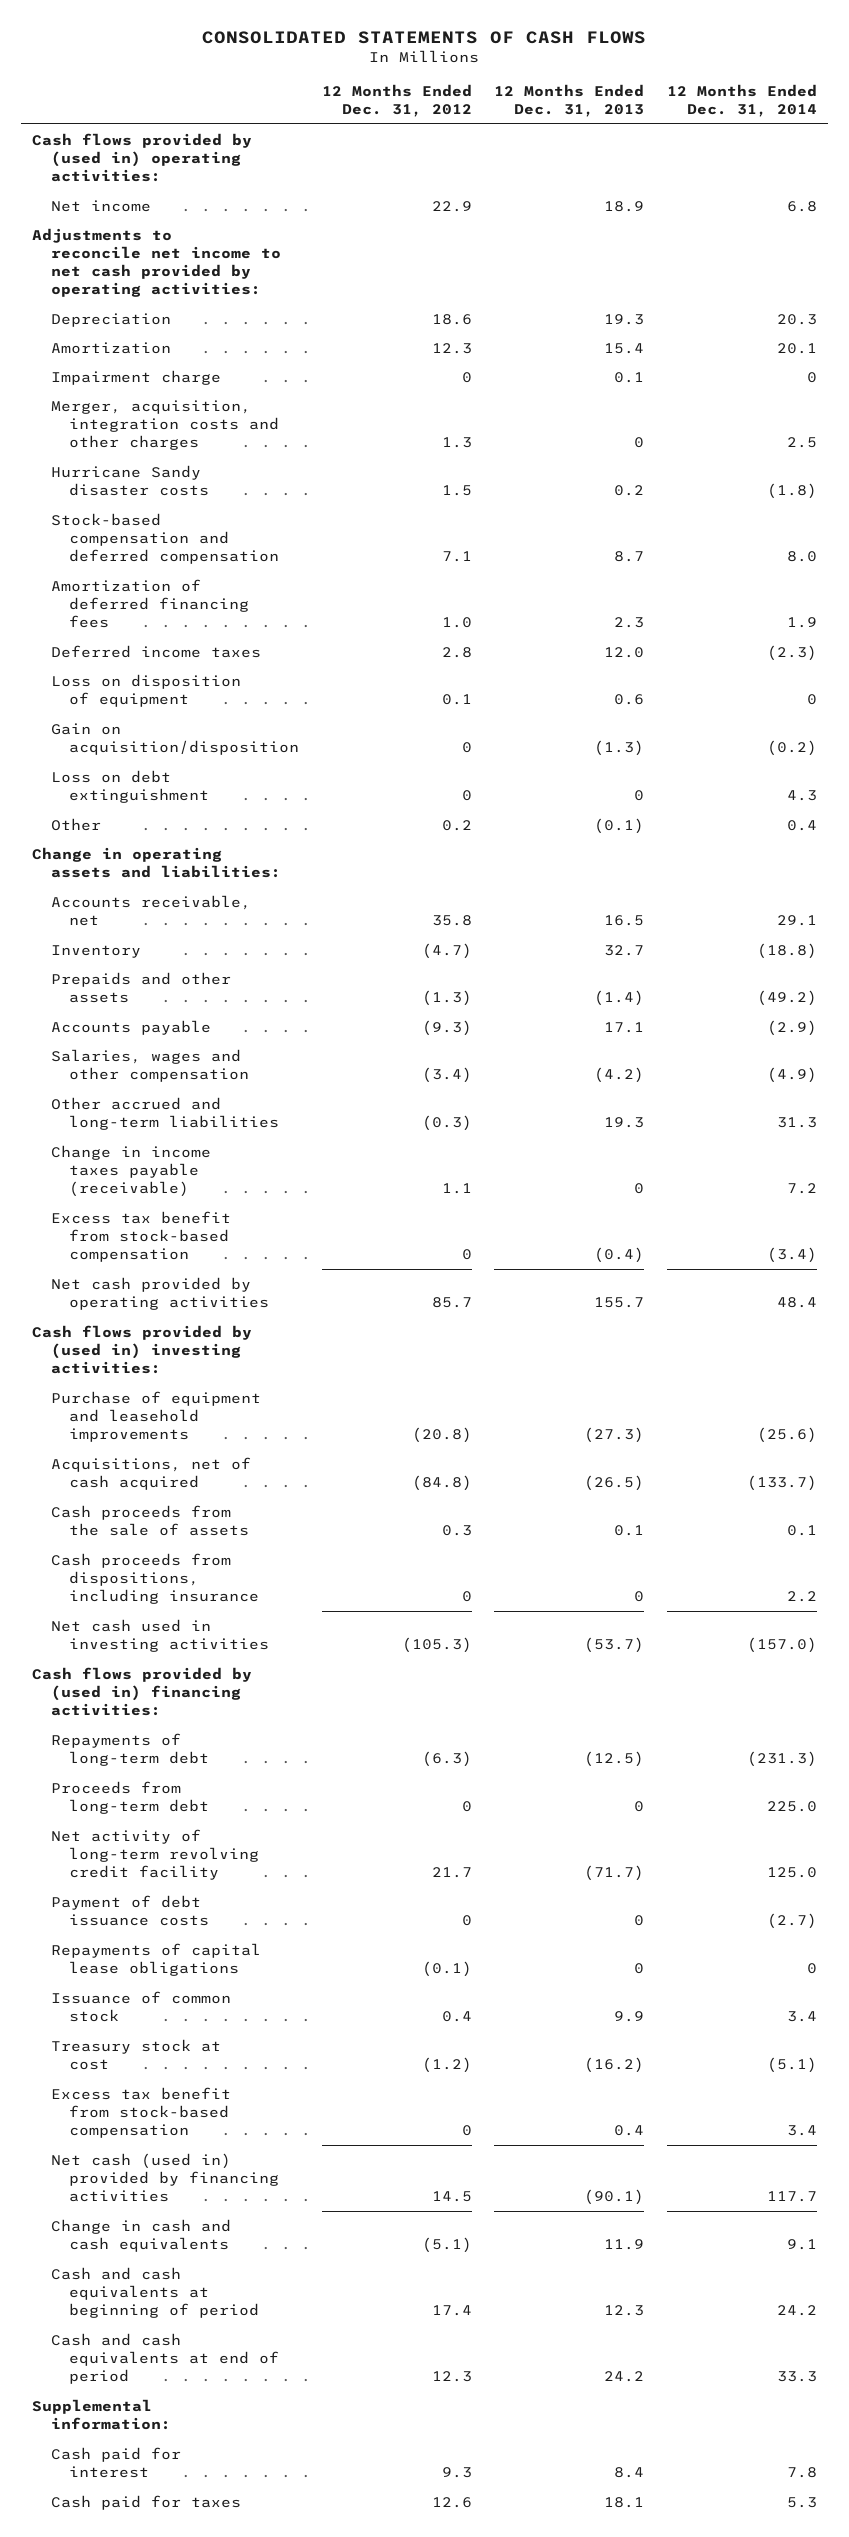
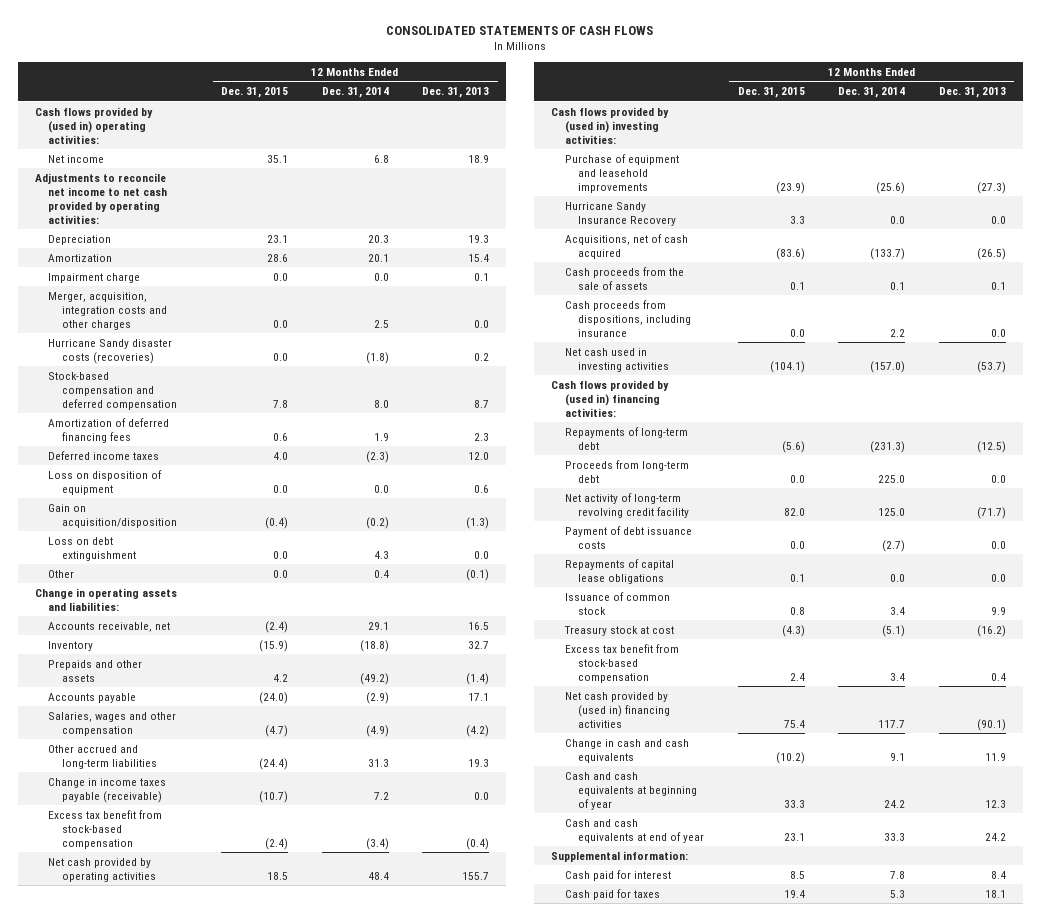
[321,83,472,117] 12 Months Ended Dec. 31, 2012 -> none
none -> [221,86,289,98] Dec. 31, 2015
[807,371,818,383] 0 -> [373,272,389,281] 0.0
[634,436,645,448] 0 -> [474,319,490,328] 0.0
[50,464,210,496] Hurricane Sandy disaster costs -> [48,338,173,364] Hurricane Sandy disaster costs (recoveries)
[807,693,818,705] 0 -> [373,484,389,493] 0.0
[634,789,645,801] 0 -> [474,550,490,559] 0.0
[634,1182,645,1194] 0 -> [474,791,490,800] 0.0
none -> [564,201,677,226] Hurricane Sandy Insurance Recovery
[634,1590,645,1602] 0 -> [990,328,1006,337] 0.0
[634,1800,645,1812] 0 -> [990,474,1006,483] 0.0
[634,1914,645,1926] 0 -> [990,540,1006,549] 0.0
[634,1962,645,1974] 0 -> [990,573,1006,582] 0.0
[807,1962,818,1974] 0 -> [890,573,906,582] 0.0
[50,2152,280,2202] Net cash (used in) provided by financing activities -> [564,691,671,728] Net cash provided by (used in) financing activities
[50,2266,260,2318] Cash and cash equivalents at beginning of period -> [564,771,698,810] Cash and cash equivalents at beginning of year
[50,2332,280,2384] Cash and cash equivalents at end of period -> [564,818,705,843] Cash and cash equivalents at end of year

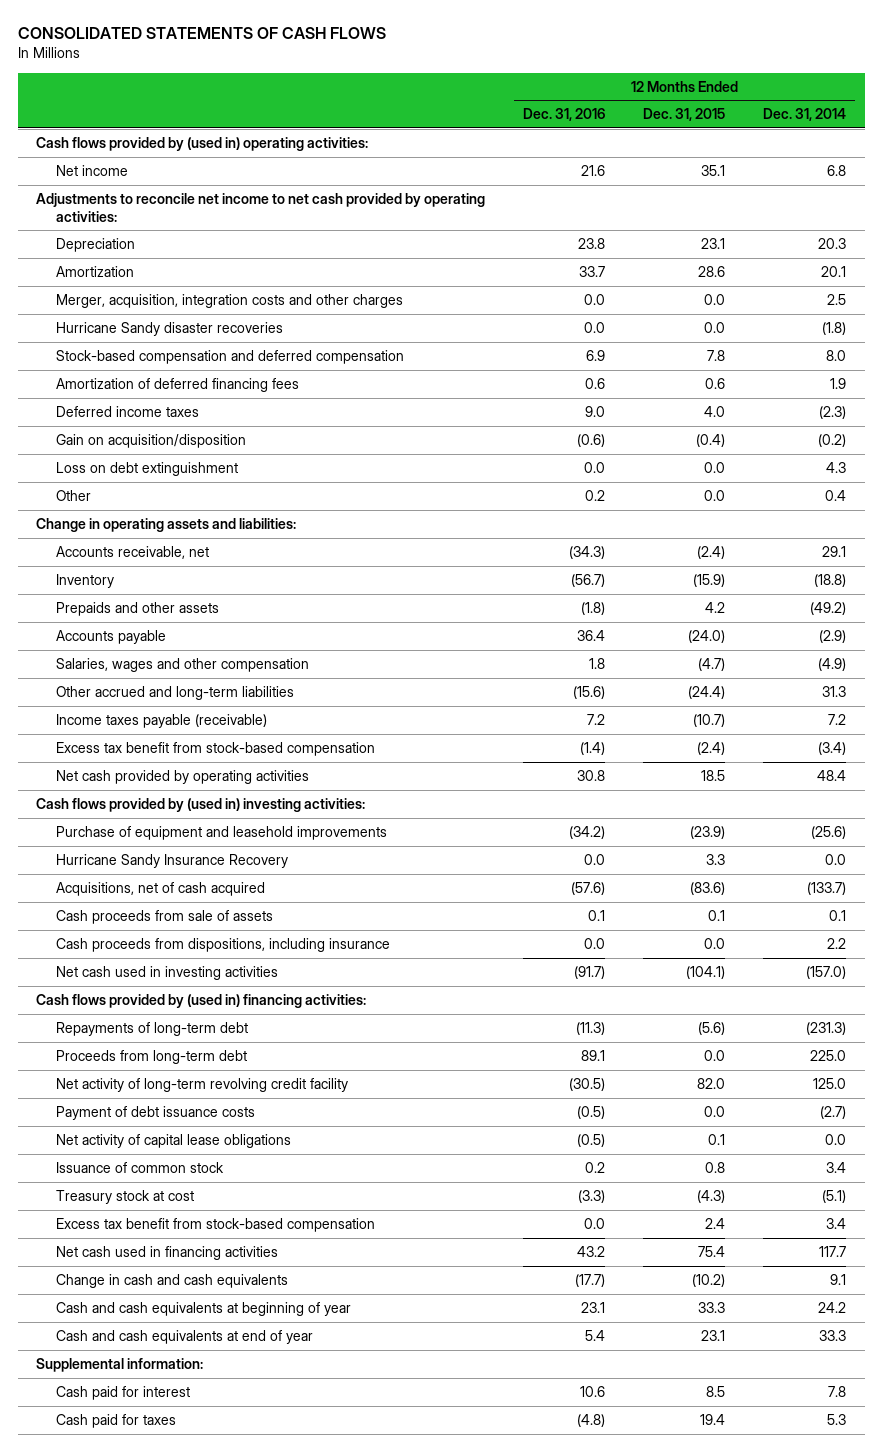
[422,86,490,98] Dec. 31, 2013 -> none
none -> [523,108,606,122] Dec. 31, 2016
[48,272,141,283] Impairment charge -> none
[48,338,173,364] Hurricane Sandy disaster costs (recoveries) -> [55,321,283,336] Hurricane Sandy disaster recoveries
[48,469,163,495] Loss on disposition of equipment -> none
[48,777,167,803] Change in income taxes payable (receivable) -> [55,713,267,728] Income taxes payable (receivable)
[564,266,684,290] Cash proceeds from the sale of assets -> [55,909,273,924] Cash proceeds from sale of assets
[564,558,674,584] Repayments of capital lease obligations -> [55,1133,291,1148] Net activity of capital lease obligations
[564,691,671,728] Net cash provided by (used in) financing activities -> [55,1245,278,1260] Net cash used in financing activities

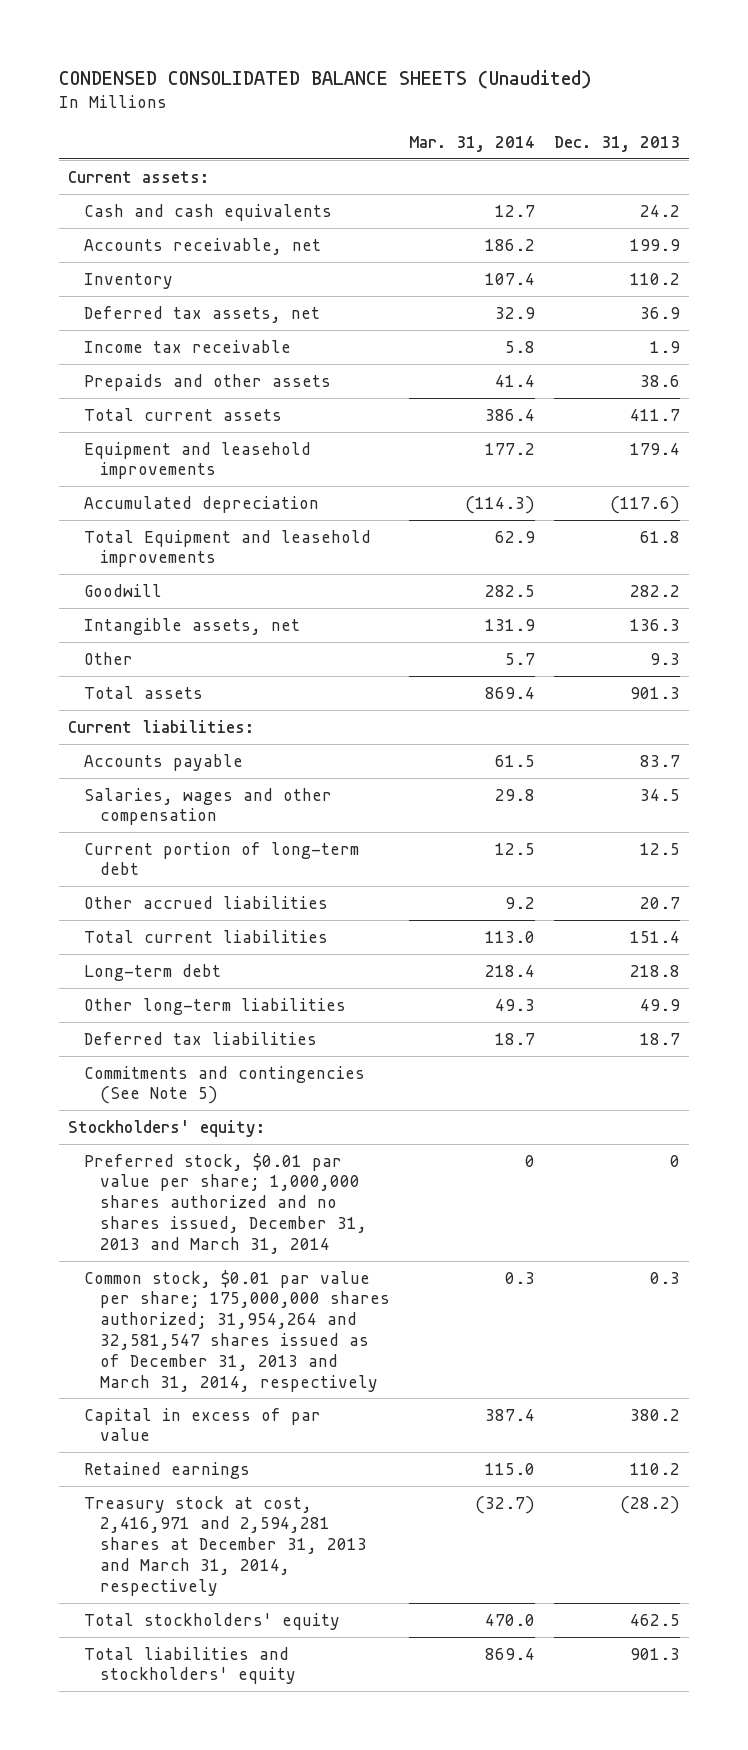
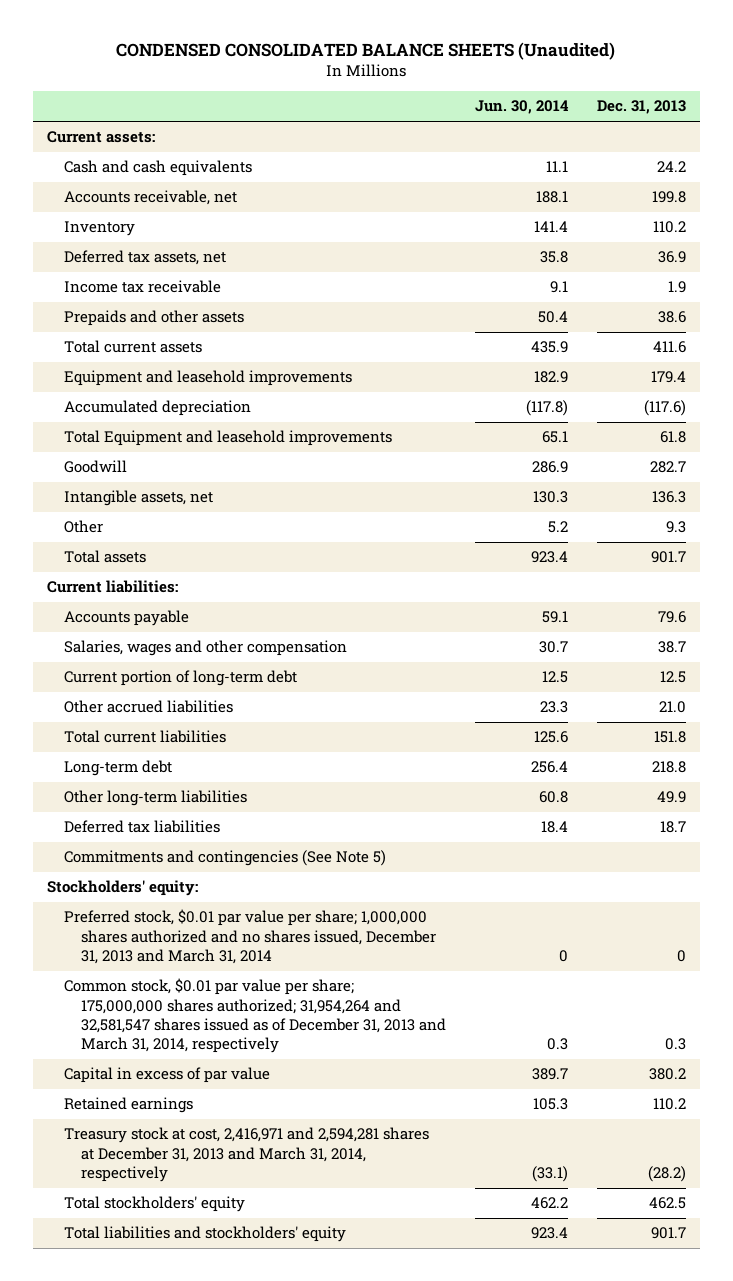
[408,135,535,152] Mar. 31, 2014 -> none
none -> [475,100,570,115] Jun. 30, 2014
[629,238,680,251] 199.9 -> [651,191,686,204] 199.8
[629,408,680,421] 411.7 -> [652,341,686,354] 411.6
[629,584,680,597] 282.2 -> [649,461,686,474] 282.7
[629,686,680,699] 901.3 -> [650,551,686,564] 901.7
[639,754,680,767] 83.7 -> [657,611,686,624] 79.6
[639,788,680,801] 34.5 -> [657,641,686,654] 38.7
[639,896,680,909] 20.7 -> [658,701,686,714] 21.0
[629,930,680,943] 151.4 -> [653,731,686,744] 151.8
[629,1647,680,1660] 901.3 -> [650,1227,686,1240] 901.7

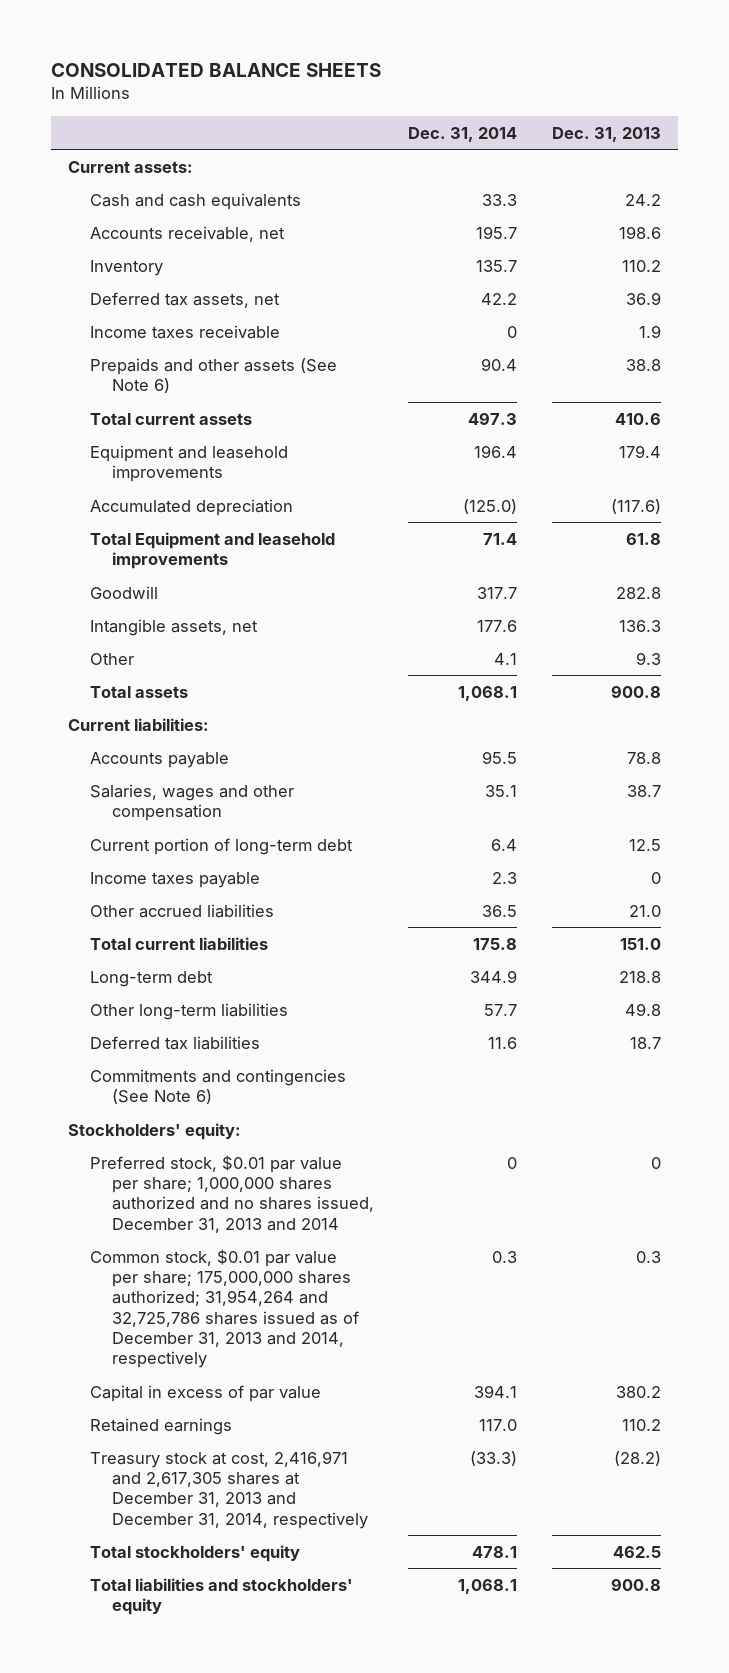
[116,41,616,60] CONDENSED CONSOLIDATED BALANCE SHEETS (Unaudited) -> [50,62,381,77] CONSOLIDATED BALANCE SHEETS
[475,100,570,115] Jun. 30, 2014 -> none
none -> [408,126,518,142] Dec. 31, 2014
[651,191,686,204] 199.8 -> [618,225,661,239] 198.6
[64,280,222,294] Income tax receivable -> [89,324,280,339] Income taxes receivable
[64,310,245,327] Prepaids and other assets -> [89,357,337,394] Prepaids and other assets (See Note 6)
[657,311,686,324] 38.6 -> [625,358,661,371] 38.8
[652,341,686,354] 411.6 -> [614,412,661,425] 410.6
[649,461,686,474] 282.7 -> [615,586,661,599] 282.8
[650,551,686,564] 901.7 -> [610,684,661,698] 900.8
[657,611,686,624] 79.6 -> [626,751,661,764] 78.8
none -> [89,871,260,888] Income taxes payable
[653,731,686,744] 151.8 -> [619,937,661,950] 151.0
[656,791,686,804] 49.9 -> [624,1002,661,1016] 49.8
[64,850,387,867] Commitments and contingencies (See Note 5) -> [89,1068,346,1105] Commitments and contingencies (See Note 6)
[64,909,437,964] Preferred stock, $0.01 par value per share; 1,000,000 shares authorized and no shares issued, December 31, 2013 and March 31, 2014 -> [89,1154,374,1233] Preferred stock, $0.01 par value per share; 1,000,000 shares authorized and no shares issued, December 31, 2013 and 2014
[64,978,447,1054] Common stock, $0.01 par value per share; 175,000,000 shares authorized; 31,954,264 and 32,581,547 shares issued as of December 31, 2013 and March 31, 2014, respectively -> [89,1248,359,1369] Common stock, $0.01 par value per share; 175,000,000 shares authorized; 31,954,264 and 32,725,786 shares issued as of December 31, 2013 and 2014, respectively
[64,1127,430,1182] Treasury stock at cost, 2,416,971 and 2,594,281 shares at December 31, 2013 and March 31, 2014, respectively -> [89,1450,368,1529] Treasury stock at cost, 2,416,971 and 2,617,305 shares at December 31, 2013 and December 31, 2014, respectively
[650,1227,686,1240] 901.7 -> [610,1577,661,1591] 900.8

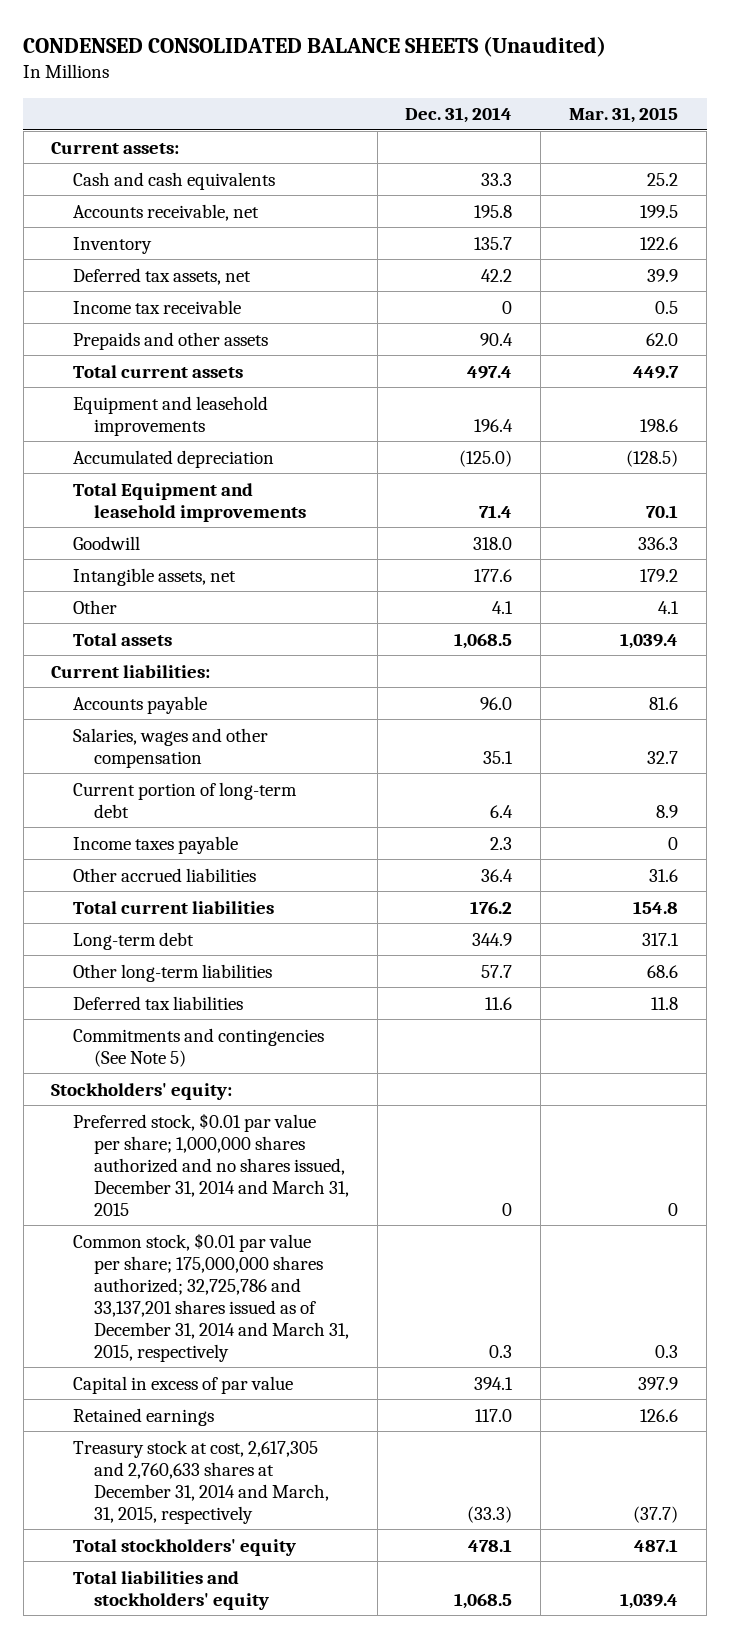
[50,62,381,77] CONSOLIDATED BALANCE SHEETS -> [23,35,607,57] CONDENSED CONSOLIDATED BALANCE SHEETS (Unaudited)
[551,126,661,142] Dec. 31, 2013 -> none
none -> [569,107,679,124] Mar. 31, 2015
[476,225,518,239] 195.7 -> [474,204,513,218] 195.8
[89,324,280,339] Income taxes receivable -> [72,299,241,314] Income tax receivable
[89,357,337,394] Prepaids and other assets (See Note 6) -> [72,331,268,350] Prepaids and other assets
[468,411,518,425] 497.3 -> [467,365,513,379] 497.4
[477,586,518,599] 317.7 -> [473,536,513,550] 318.0
[458,685,518,701] 1,068.1 -> [454,632,513,649] 1,068.5
[482,750,518,764] 95.5 -> [480,696,513,710] 96.0
[482,904,518,917] 36.5 -> [481,868,514,882] 36.4
[473,937,518,950] 175.8 -> [470,900,513,914] 176.2
[89,1068,346,1105] Commitments and contingencies (See Note 6) -> [72,1027,324,1067] Commitments and contingencies (See Note 5)
[89,1154,374,1233] Preferred stock, $0.01 par value per share; 1,000,000 shares authorized and no shares issued, December 31, 2013 and 2014 -> [72,1112,349,1216] Preferred stock, $0.01 par value per share; 1,000,000 shares authorized and no shares issued, December 31, 2014 and March 31, 2015
[89,1248,359,1369] Common stock, $0.01 par value per share; 175,000,000 shares authorized; 31,954,264 and 32,725,786 shares issued as of December 31, 2013 and 2014, respectively -> [72,1232,349,1362] Common stock, $0.01 par value per share; 175,000,000 shares authorized; 32,725,786 and 33,137,201 shares issued as of December 31, 2014 and March 31, 2015, respectively
[89,1450,368,1529] Treasury stock at cost, 2,416,971 and 2,617,305 shares at December 31, 2013 and December 31, 2014, respectively -> [72,1439,329,1524] Treasury stock at cost, 2,617,305 and 2,760,633 shares at December 31, 2014 and March, 31, 2015, respectively
[458,1578,518,1594] 1,068.1 -> [454,1592,513,1609] 1,068.5

